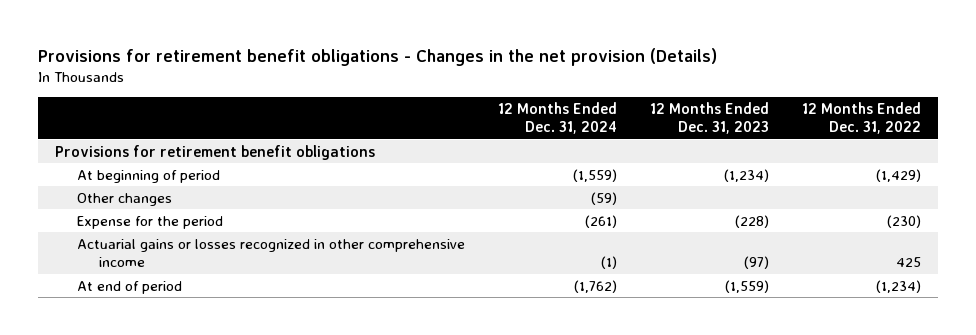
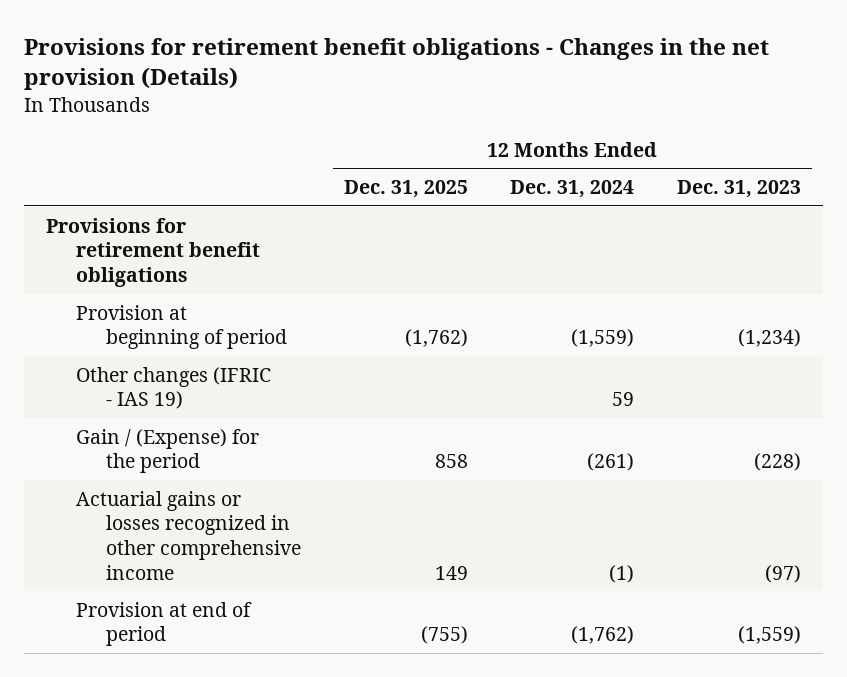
[802,101,922,135] 12 Months Ended Dec. 31, 2022 -> none
none -> [343,180,468,199] Dec. 31, 2025
[76,169,220,183] At beginning of period -> [75,304,287,350] Provision at beginning of period
[76,192,172,206] Other changes -> [75,366,271,410] Other changes (IFRIC - IAS 19)
[590,191,617,205] (59) -> [612,392,635,407] 59
[76,215,223,229] Expense for the period -> [75,428,259,474] Gain / (Expense) for the period
[76,280,182,294] At end of period -> [75,601,252,647] Provision at end of period

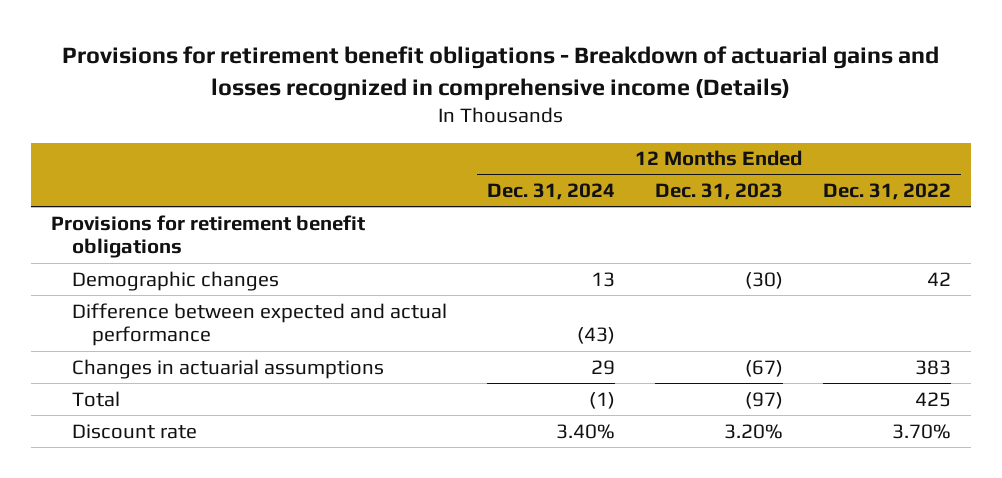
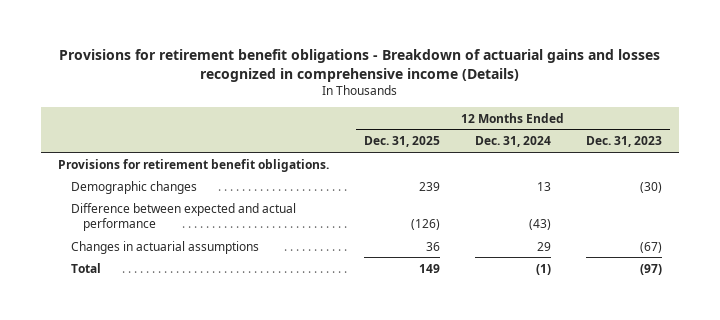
[823,182,952,200] Dec. 31, 2022 -> none
none -> [364,136,441,148] Dec. 31, 2025
[51,214,366,259] Provisions for retirement benefit obligations -> [58,158,330,172] Provisions for retirement benefit obligations.
[71,423,197,439] Discount rate -> none

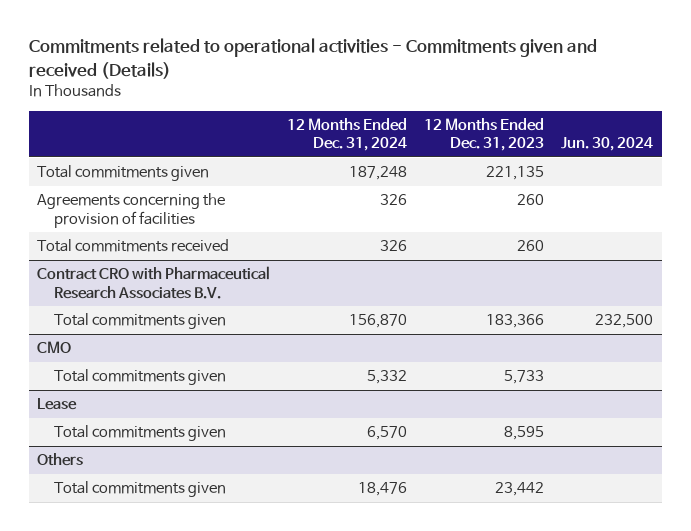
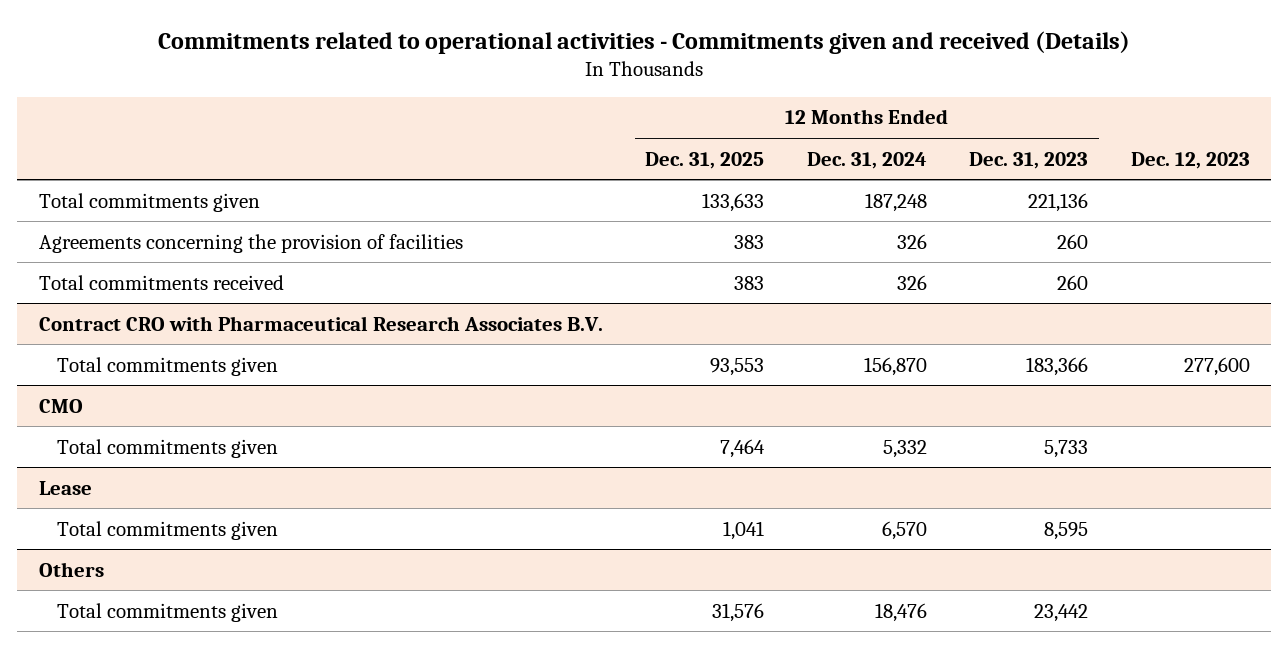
[561,137,654,152] Jun. 30, 2024 -> none
none -> [645,151,765,169] Dec. 31, 2025
none -> [1130,151,1250,169] Dec. 12, 2023
[486,166,545,181] 221,135 -> [1028,192,1089,212] 221,136

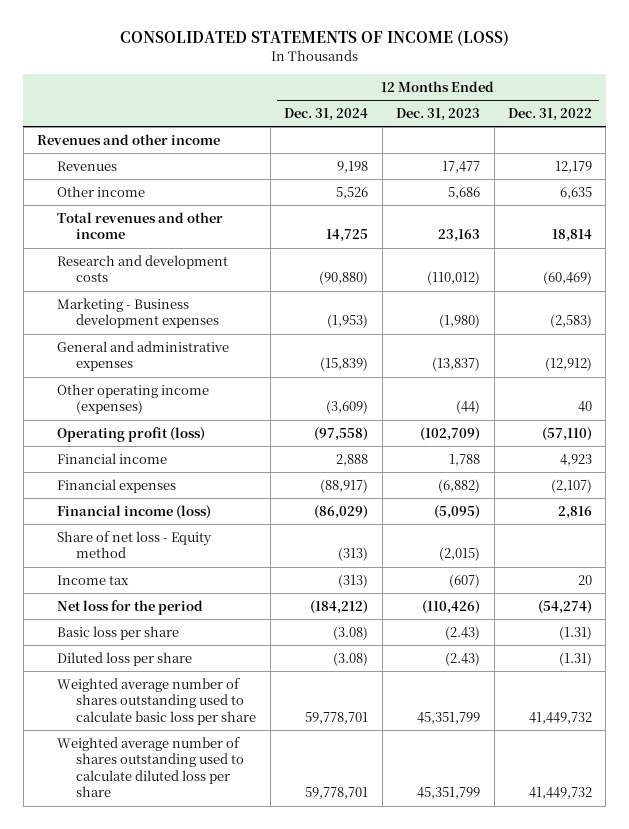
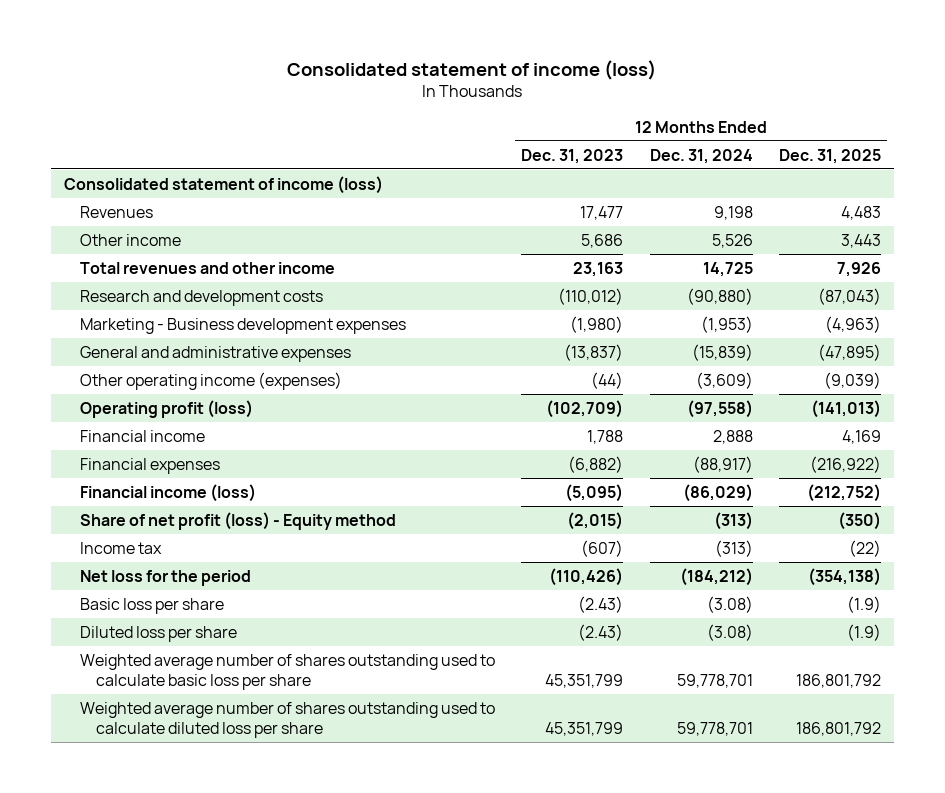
[119,30,509,47] CONSOLIDATED STATEMENTS OF INCOME (LOSS) -> [287,59,657,80] Consolidated statement of income (loss)
[507,108,592,122] Dec. 31, 2022 -> none
none -> [778,148,881,164] Dec. 31, 2025
[37,133,221,145] Revenues and other income -> none
none -> [64,175,384,194] Consolidated statement of income (loss)
[56,530,212,559] Share of net loss - Equity method -> [80,511,397,530] Share of net profit (loss) - Equity method

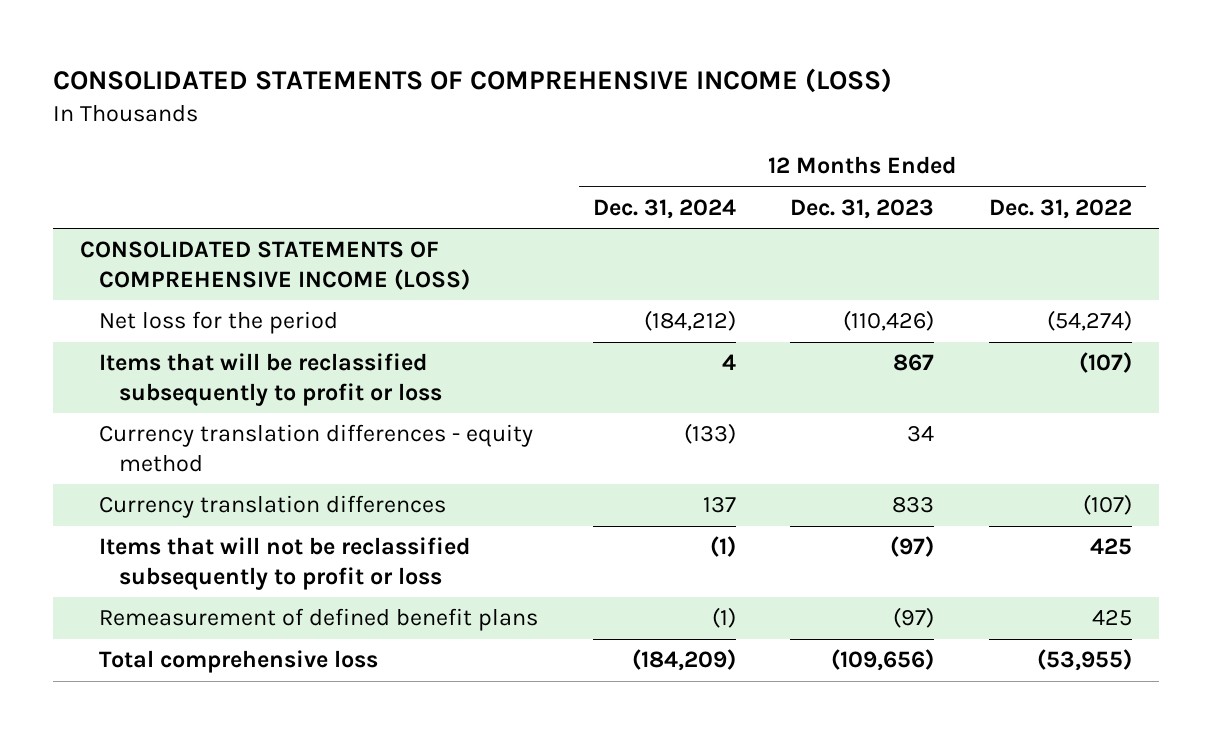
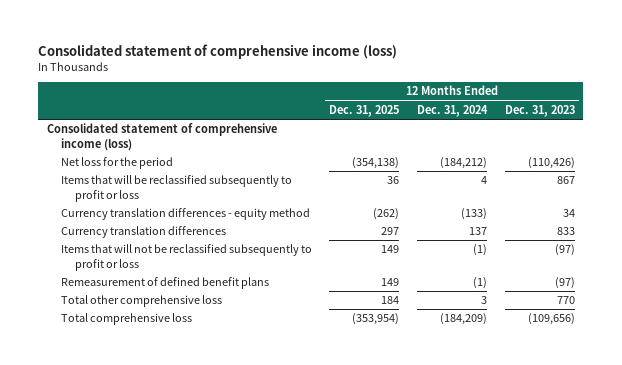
[52,68,892,94] CONSOLIDATED STATEMENTS OF COMPREHENSIVE INCOME (LOSS) -> [38,43,398,59] Consolidated statement of comprehensive income (loss)
[988,198,1132,219] Dec. 31, 2022 -> none
none -> [329,104,400,117] Dec. 31, 2025
[79,241,471,291] CONSOLIDATED STATEMENTS OF COMPREHENSIVE INCOME (LOSS) -> [47,123,278,151] Consolidated statement of comprehensive income (loss)
none -> [60,295,222,308] Total other comprehensive loss

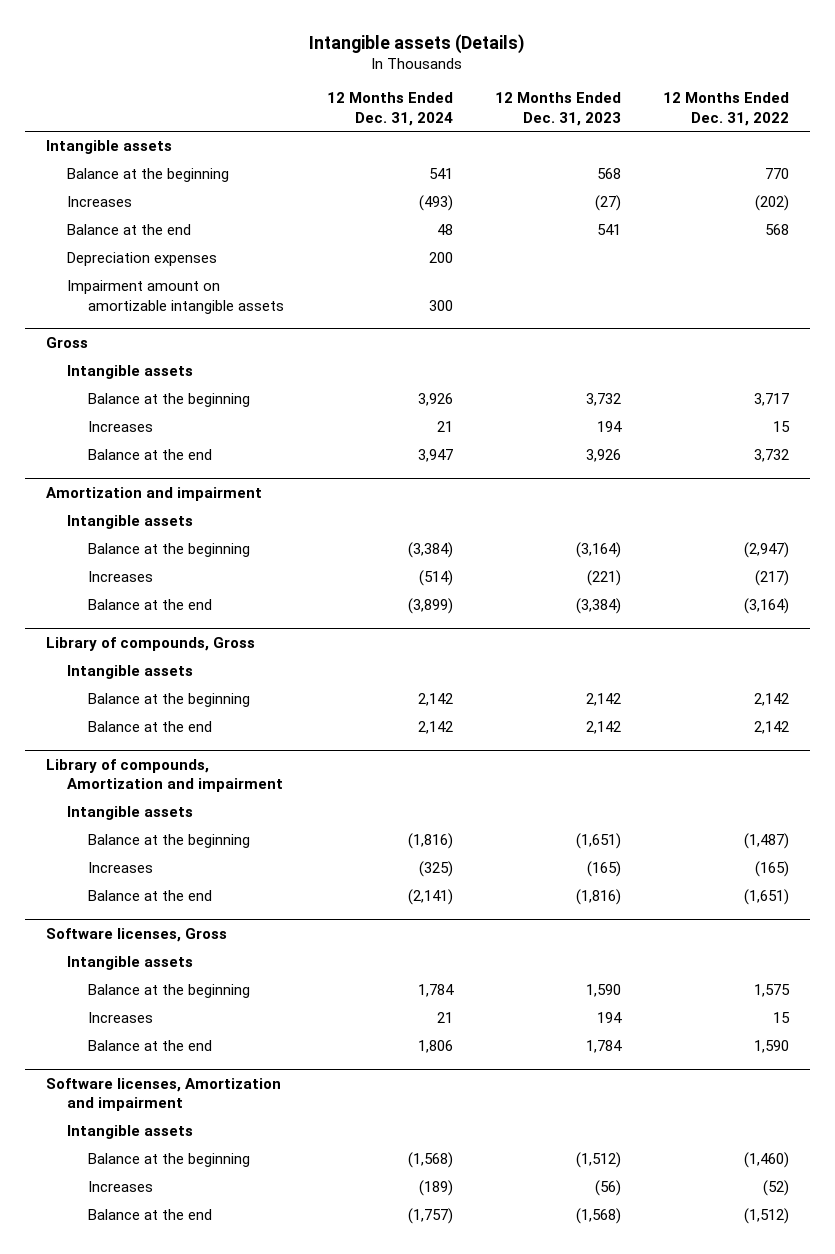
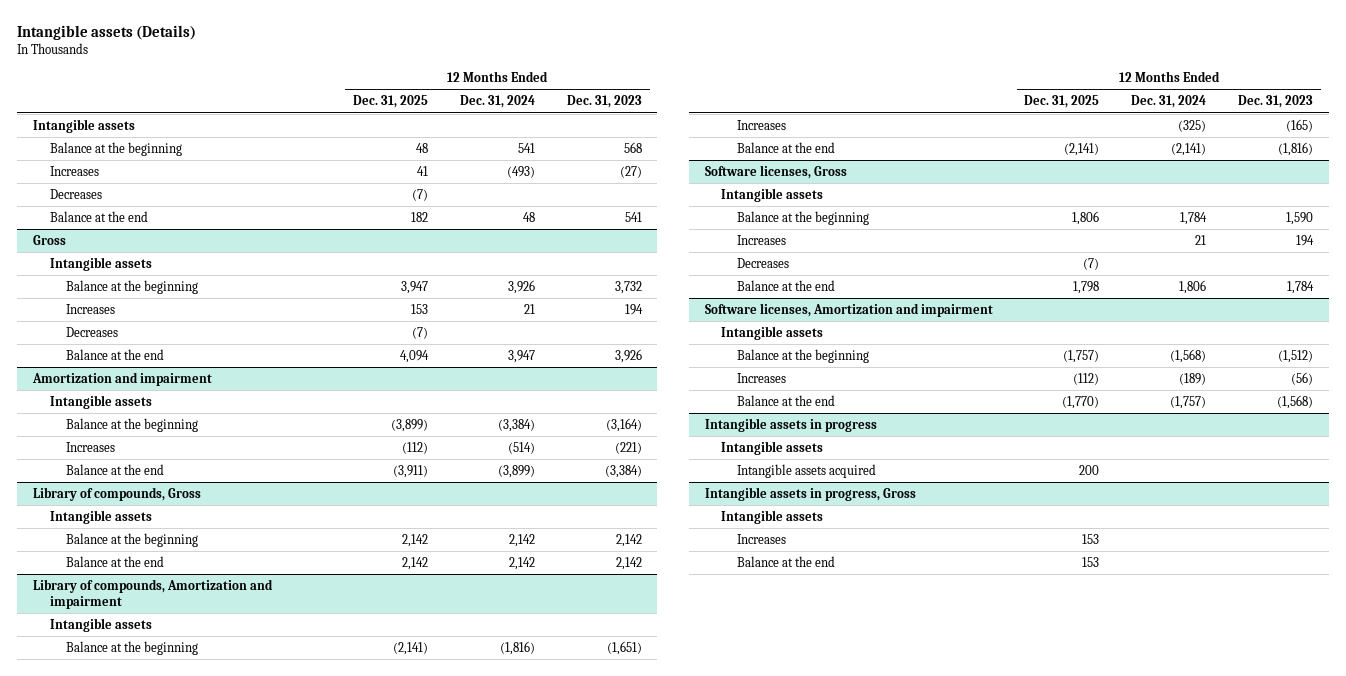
[662,92,789,126] 12 Months Ended Dec. 31, 2022 -> none
none -> [353,95,429,109] Dec. 31, 2025
none -> [49,188,102,199] Decreases
[67,252,218,267] Depreciation expenses -> none
[67,280,285,314] Impairment amount on amortizable intangible assets -> none
none -> [65,326,118,337] Decreases
none -> [737,257,790,268] Decreases
none -> [704,417,877,432] Intangible assets in progress
none -> [721,440,824,455] Intangible assets
none -> [737,463,877,478] Intangible assets acquired
none -> [704,486,916,501] Intangible assets in progress, Gross
none -> [721,509,824,524] Intangible assets
none -> [737,533,787,544] Increases
none -> [737,555,836,567] Balance at the end

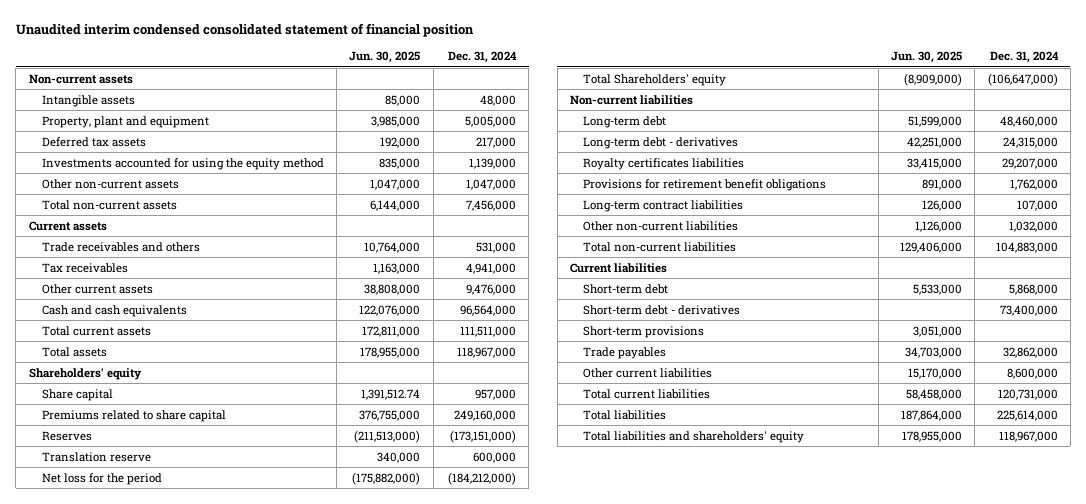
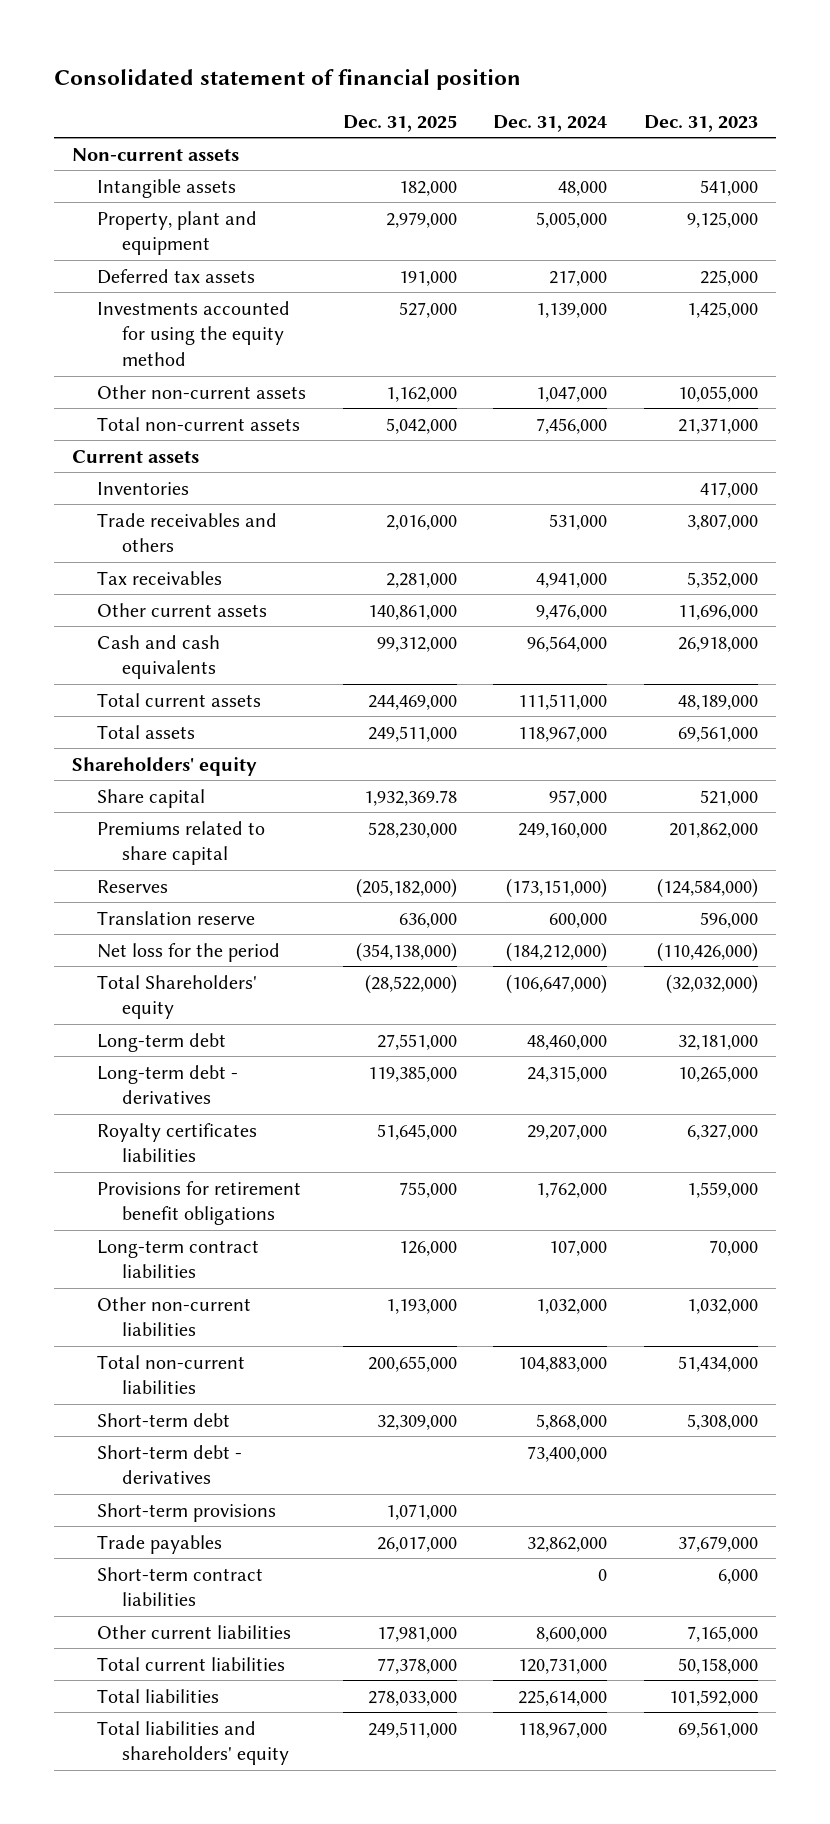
[15,22,474,37] Unaudited interim condensed consolidated statement of financial position -> [54,68,522,90] Consolidated statement of financial position
[349,50,421,63] Jun. 30, 2025 -> none
none -> [342,114,457,132] Dec. 31, 2025
none -> [644,114,759,132] Dec. 31, 2023
none -> [96,481,189,495] Inventories
[570,94,694,105] Non-current liabilities -> none
[570,262,668,273] Current liabilities -> none
none -> [96,1566,263,1607] Short-term contract liabilities

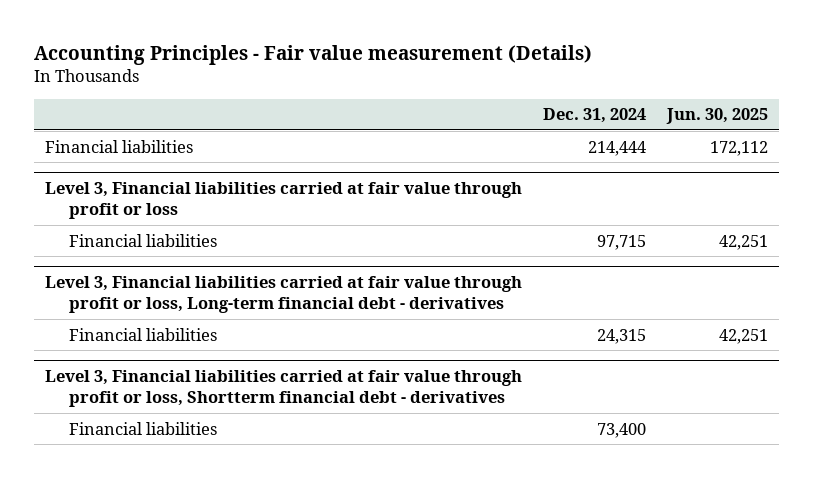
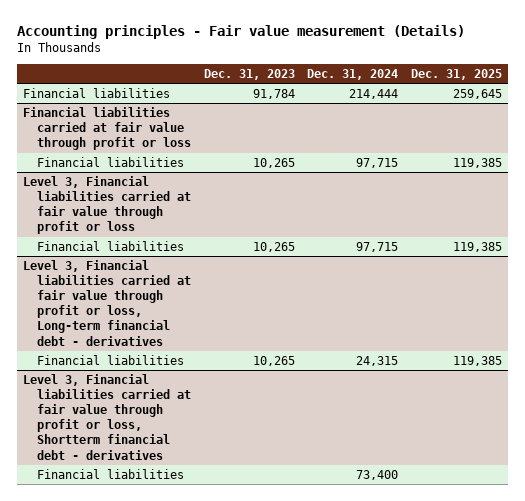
[33,44,592,65] Accounting Principles - Fair value measurement (Details) -> [16,24,465,39] Accounting principles - Fair value measurement (Details)
[665,108,768,125] Jun. 30, 2025 -> none
none -> [203,68,295,80] Dec. 31, 2023
none -> [410,68,502,80] Dec. 31, 2025
none -> [23,107,192,151] Financial liabilities carried at fair value through profit or loss
none -> [37,157,185,168] Financial liabilities

